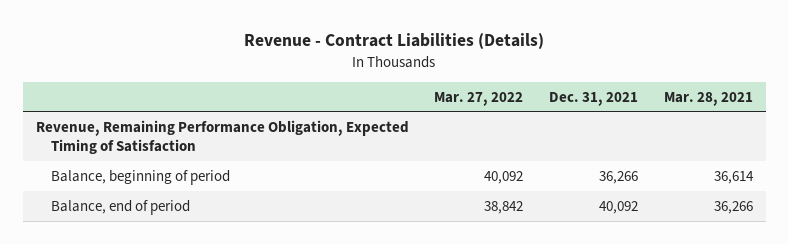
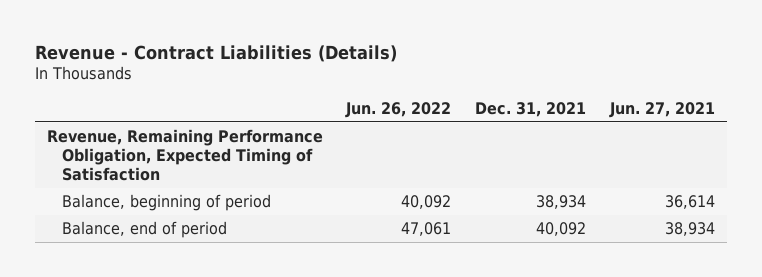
[434,91,524,106] Mar. 27, 2022 -> none
[663,91,753,106] Mar. 28, 2021 -> none
none -> [345,101,452,118] Jun. 26, 2022
none -> [609,101,716,118] Jun. 27, 2021
[599,170,639,184] 36,266 -> [536,195,587,210] 38,934

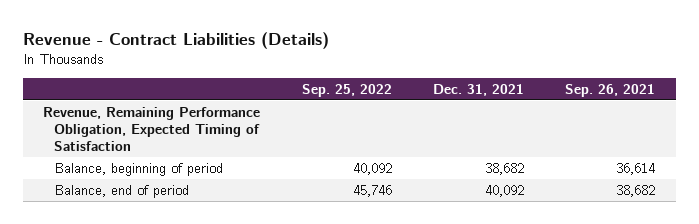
[345,101,452,118] Jun. 26, 2022 -> none
[609,101,716,118] Jun. 27, 2021 -> none
none -> [301,84,392,98] Sep. 25, 2022
none -> [565,84,656,98] Sep. 26, 2021
[536,195,587,210] 38,934 -> [484,162,524,175] 38,682

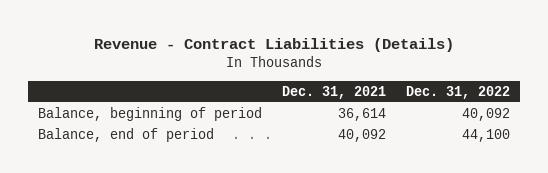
[301,84,392,98] Sep. 25, 2022 -> none
[565,84,656,98] Sep. 26, 2021 -> none
none -> [405,85,510,99] Dec. 31, 2022
[43,106,261,151] Revenue, Remaining Performance Obligation, Expected Timing of Satisfaction -> none
[484,162,524,175] 38,682 -> [338,107,387,121] 36,614

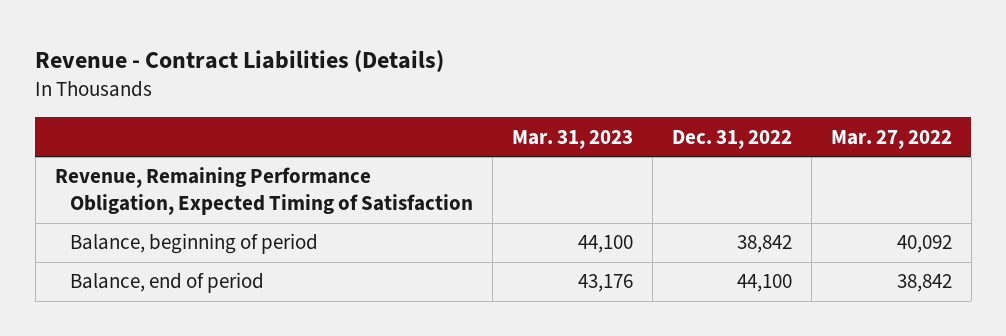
[282,85,387,99] Dec. 31, 2021 -> none
none -> [511,129,633,149] Mar. 31, 2023
none -> [830,129,952,149] Mar. 27, 2022
none -> [54,167,473,216] Revenue, Remaining Performance Obligation, Expected Timing of Satisfaction
[461,107,510,121] 40,092 -> [736,235,792,254] 38,842

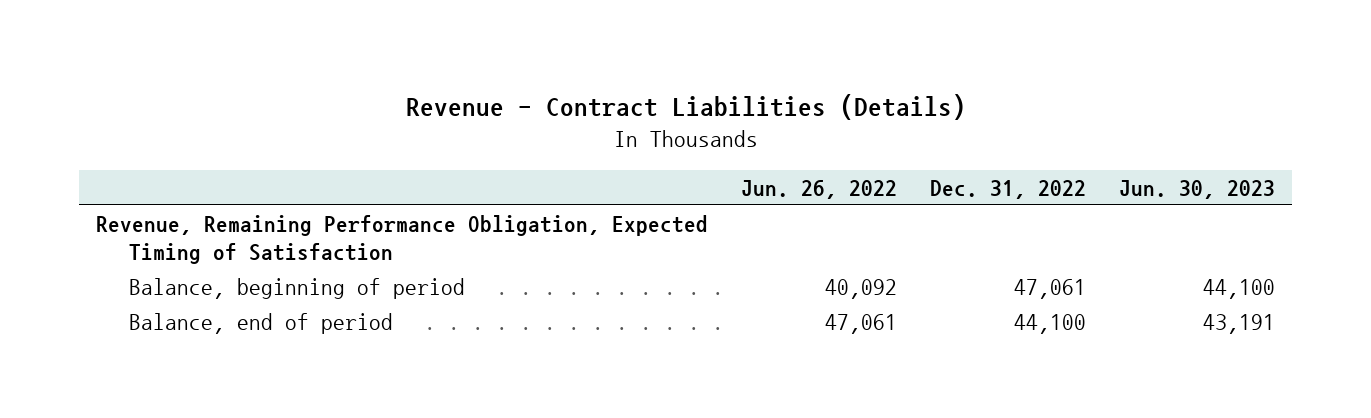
[511,129,633,149] Mar. 31, 2023 -> none
[830,129,952,149] Mar. 27, 2022 -> none
none -> [740,179,897,199] Jun. 26, 2022
none -> [1119,179,1276,199] Jun. 30, 2023
[736,235,792,254] 38,842 -> [1014,279,1087,300] 47,061

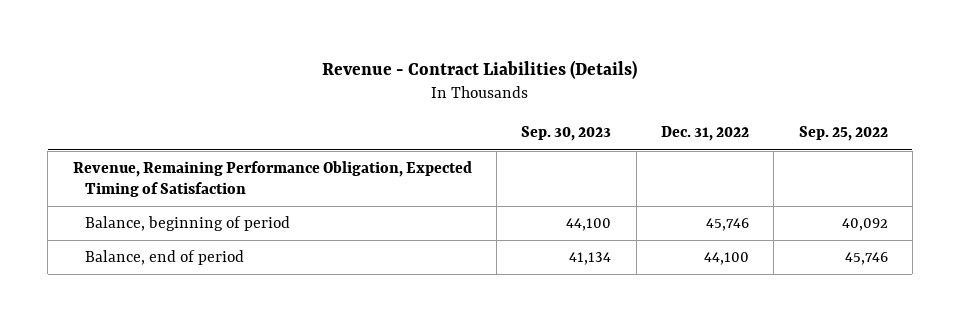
[740,179,897,199] Jun. 26, 2022 -> none
[1119,179,1276,199] Jun. 30, 2023 -> none
none -> [521,126,612,142] Sep. 30, 2023
none -> [798,126,888,142] Sep. 25, 2022
[1014,279,1087,300] 47,061 -> [705,218,749,232] 45,746

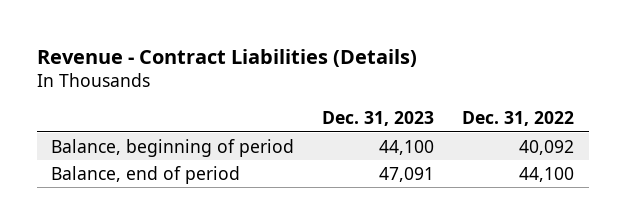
[521,126,612,142] Sep. 30, 2023 -> none
[798,126,888,142] Sep. 25, 2022 -> none
none -> [322,111,435,127] Dec. 31, 2023
[72,161,472,197] Revenue, Remaining Performance Obligation, Expected Timing of Satisfaction -> none
[705,218,749,232] 45,746 -> [519,139,575,155] 40,092

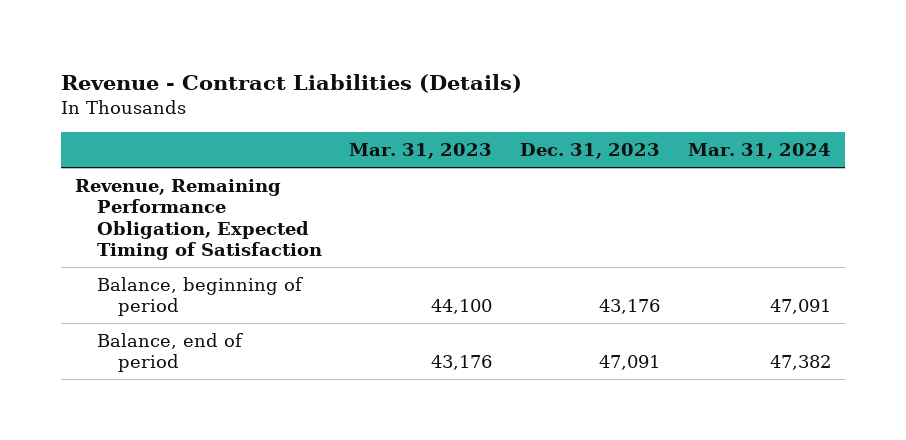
[462,111,575,127] Dec. 31, 2022 -> none
none -> [349,143,493,160] Mar. 31, 2023
none -> [687,143,831,160] Mar. 31, 2024
none -> [75,178,322,260] Revenue, Remaining Performance Obligation, Expected Timing of Satisfaction
[379,139,435,155] 44,100 -> [599,299,661,315] 43,176

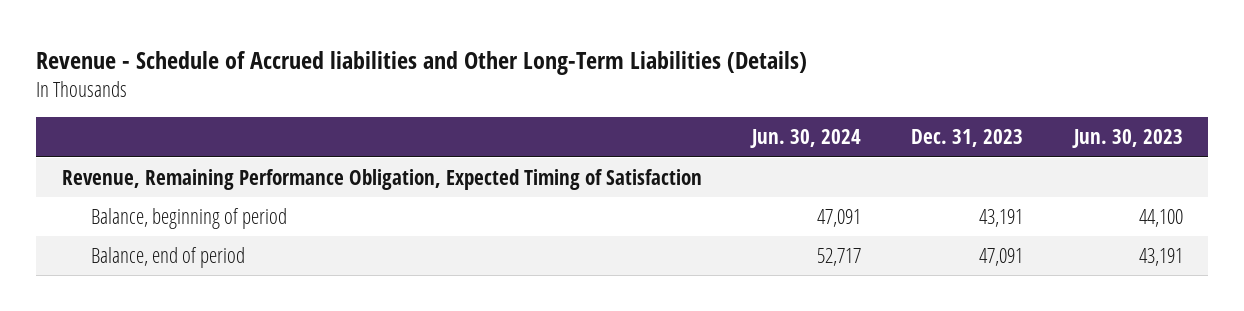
[61,73,523,93] Revenue - Contract Liabilities (Details) -> [36,50,808,75] Revenue - Schedule of Accrued liabilities and Other Long-Term Liabilities (Details)
[349,143,493,160] Mar. 31, 2023 -> none
[687,143,831,160] Mar. 31, 2024 -> none
none -> [749,129,861,149] Jun. 30, 2024
none -> [1071,129,1183,149] Jun. 30, 2023
[599,299,661,315] 43,176 -> [979,209,1024,228] 43,191

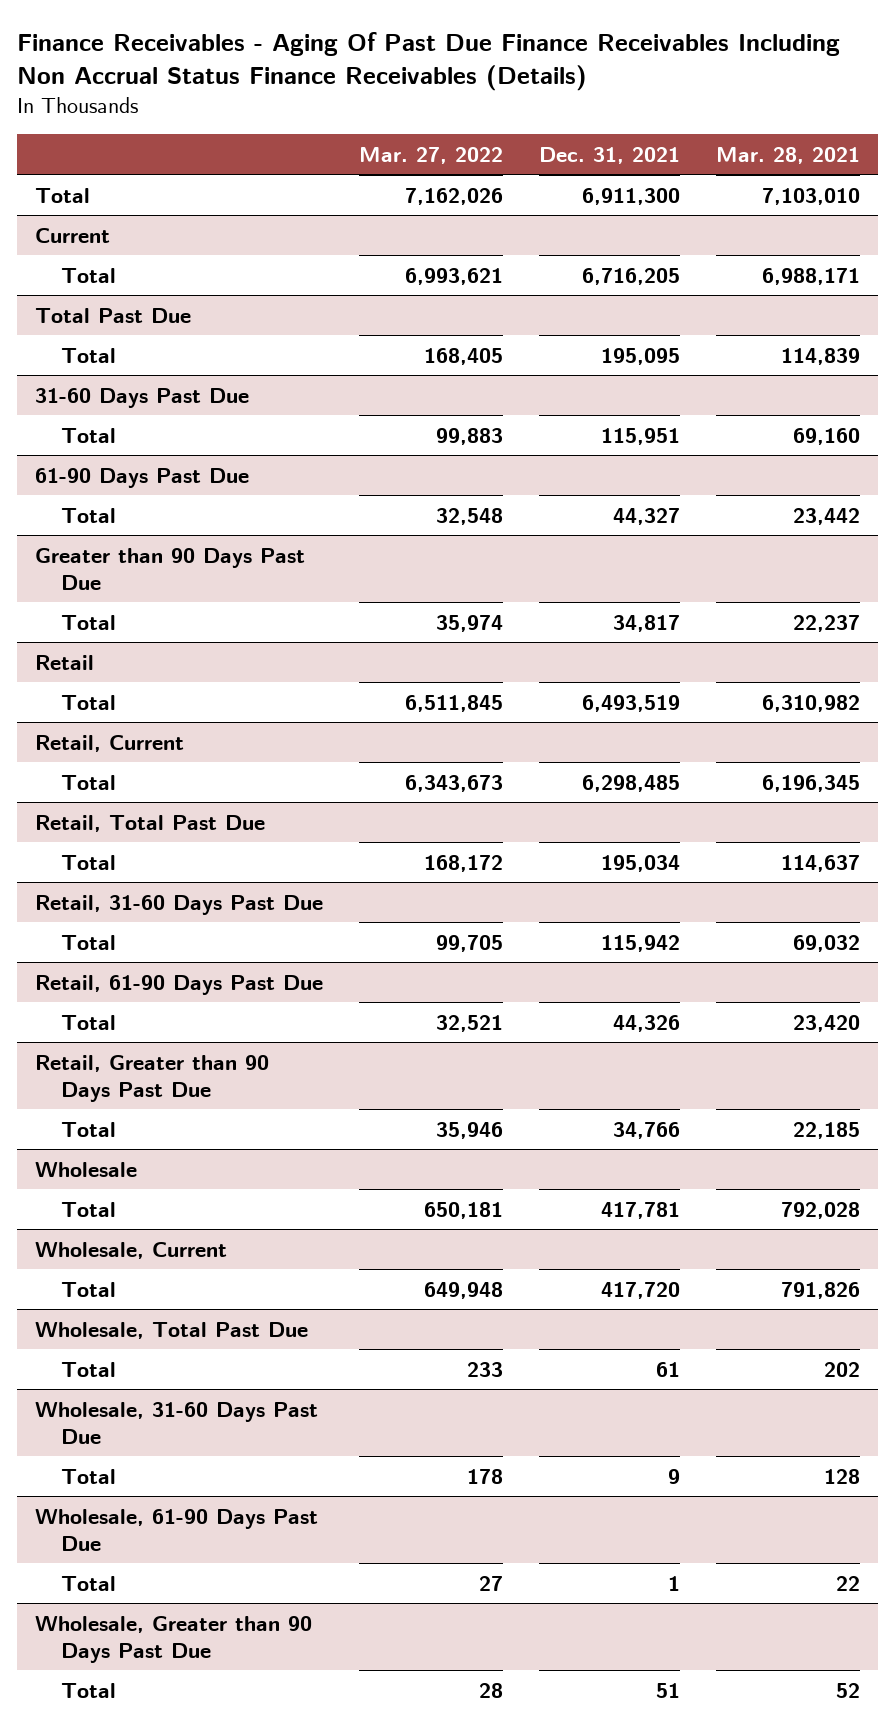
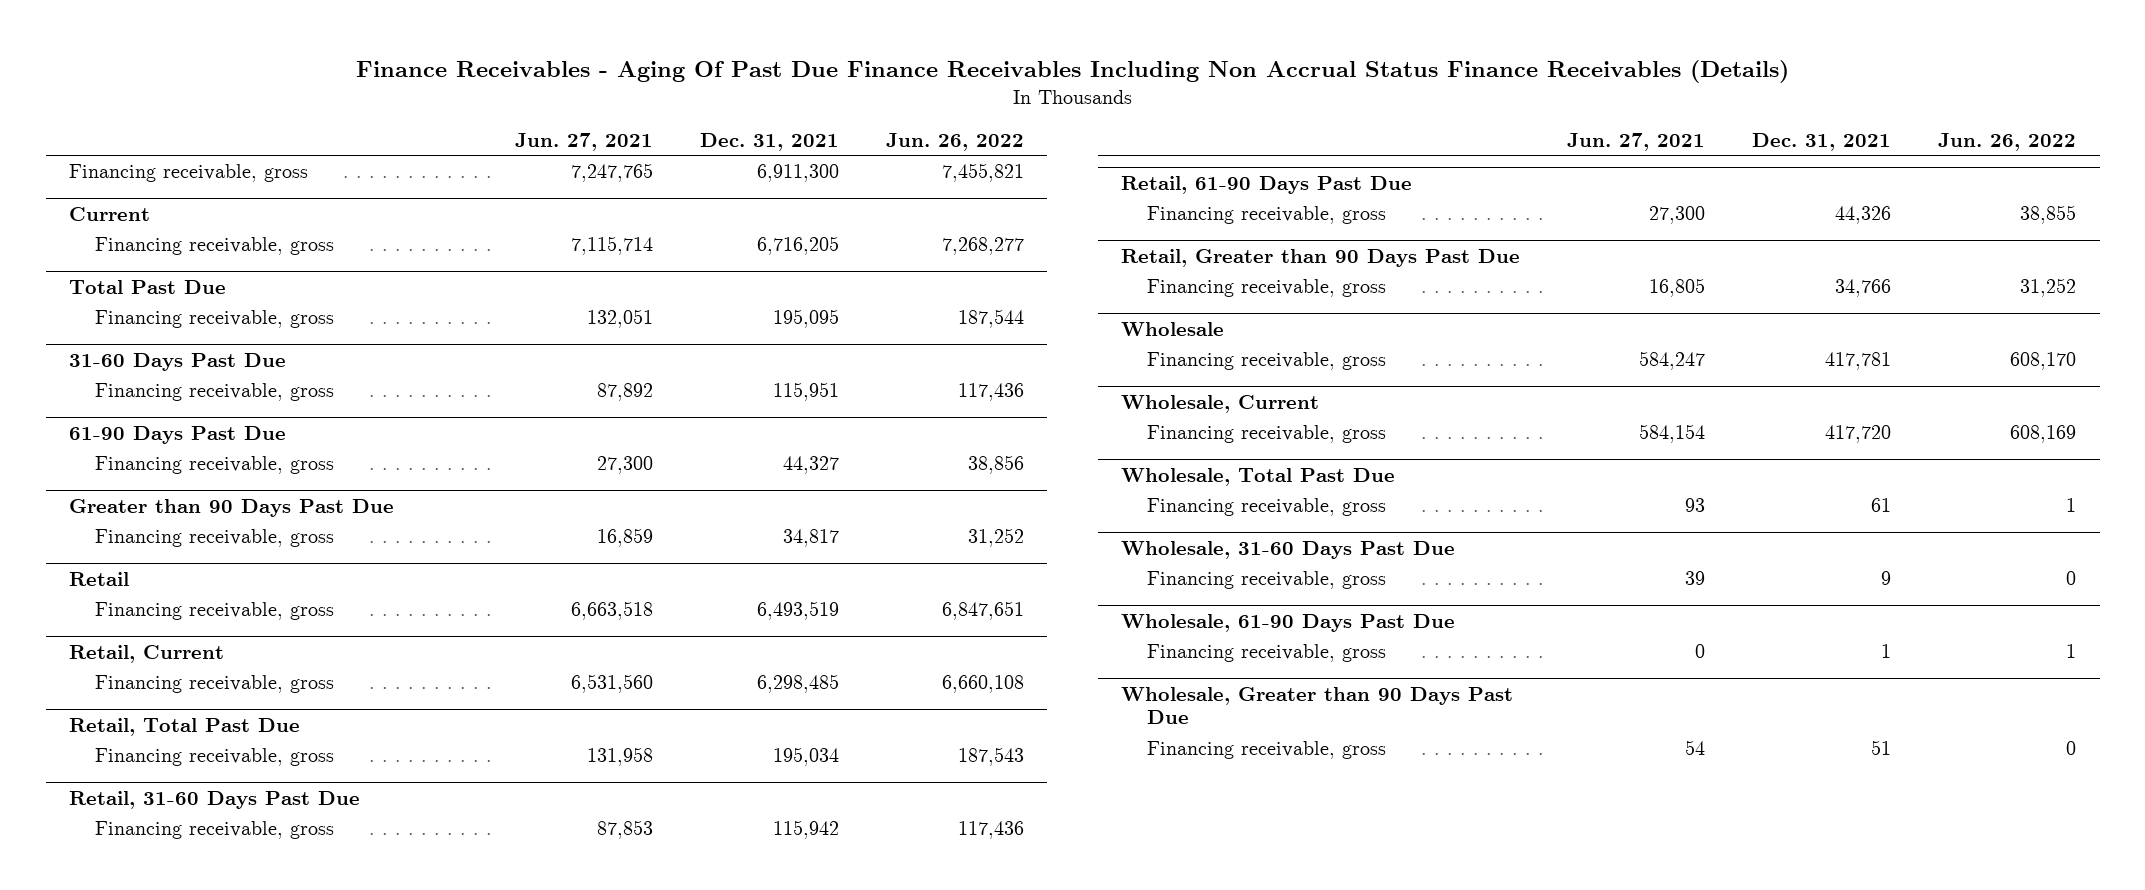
[359,146,504,164] Mar. 27, 2022 -> none
[716,146,861,164] Mar. 28, 2021 -> none
none -> [514,132,653,151] Jun. 27, 2021
none -> [885,132,1024,151] Jun. 26, 2022
[35,187,91,203] Total -> [69,164,309,183] Financing receivable, gross
[60,267,116,283] Total -> [95,237,335,256] Financing receivable, gross
[60,347,116,363] Total -> [95,310,335,329] Financing receivable, gross
[60,427,116,443] Total -> [95,383,335,402] Financing receivable, gross
[60,507,116,523] Total -> [95,456,335,475] Financing receivable, gross
[60,614,116,630] Total -> [95,529,335,548] Financing receivable, gross
[60,694,116,710] Total -> [95,602,335,621] Financing receivable, gross
[60,774,116,790] Total -> [95,675,335,694] Financing receivable, gross
[60,854,116,870] Total -> [95,748,335,767] Financing receivable, gross
[60,934,116,950] Total -> [95,821,335,840] Financing receivable, gross
[60,1014,116,1030] Total -> [1147,206,1387,225] Financing receivable, gross
[60,1121,116,1137] Total -> [1147,279,1387,298] Financing receivable, gross
[60,1201,116,1217] Total -> [1147,352,1387,371] Financing receivable, gross
[60,1281,116,1297] Total -> [1147,425,1387,444] Financing receivable, gross
[60,1361,116,1377] Total -> none
none -> [1147,498,1387,517] Financing receivable, gross
[60,1468,116,1484] Total -> none
none -> [1147,571,1387,590] Financing receivable, gross
[60,1575,116,1591] Total -> none
none -> [1147,644,1387,663] Financing receivable, gross
[60,1682,116,1698] Total -> none
none -> [1147,741,1387,760] Financing receivable, gross

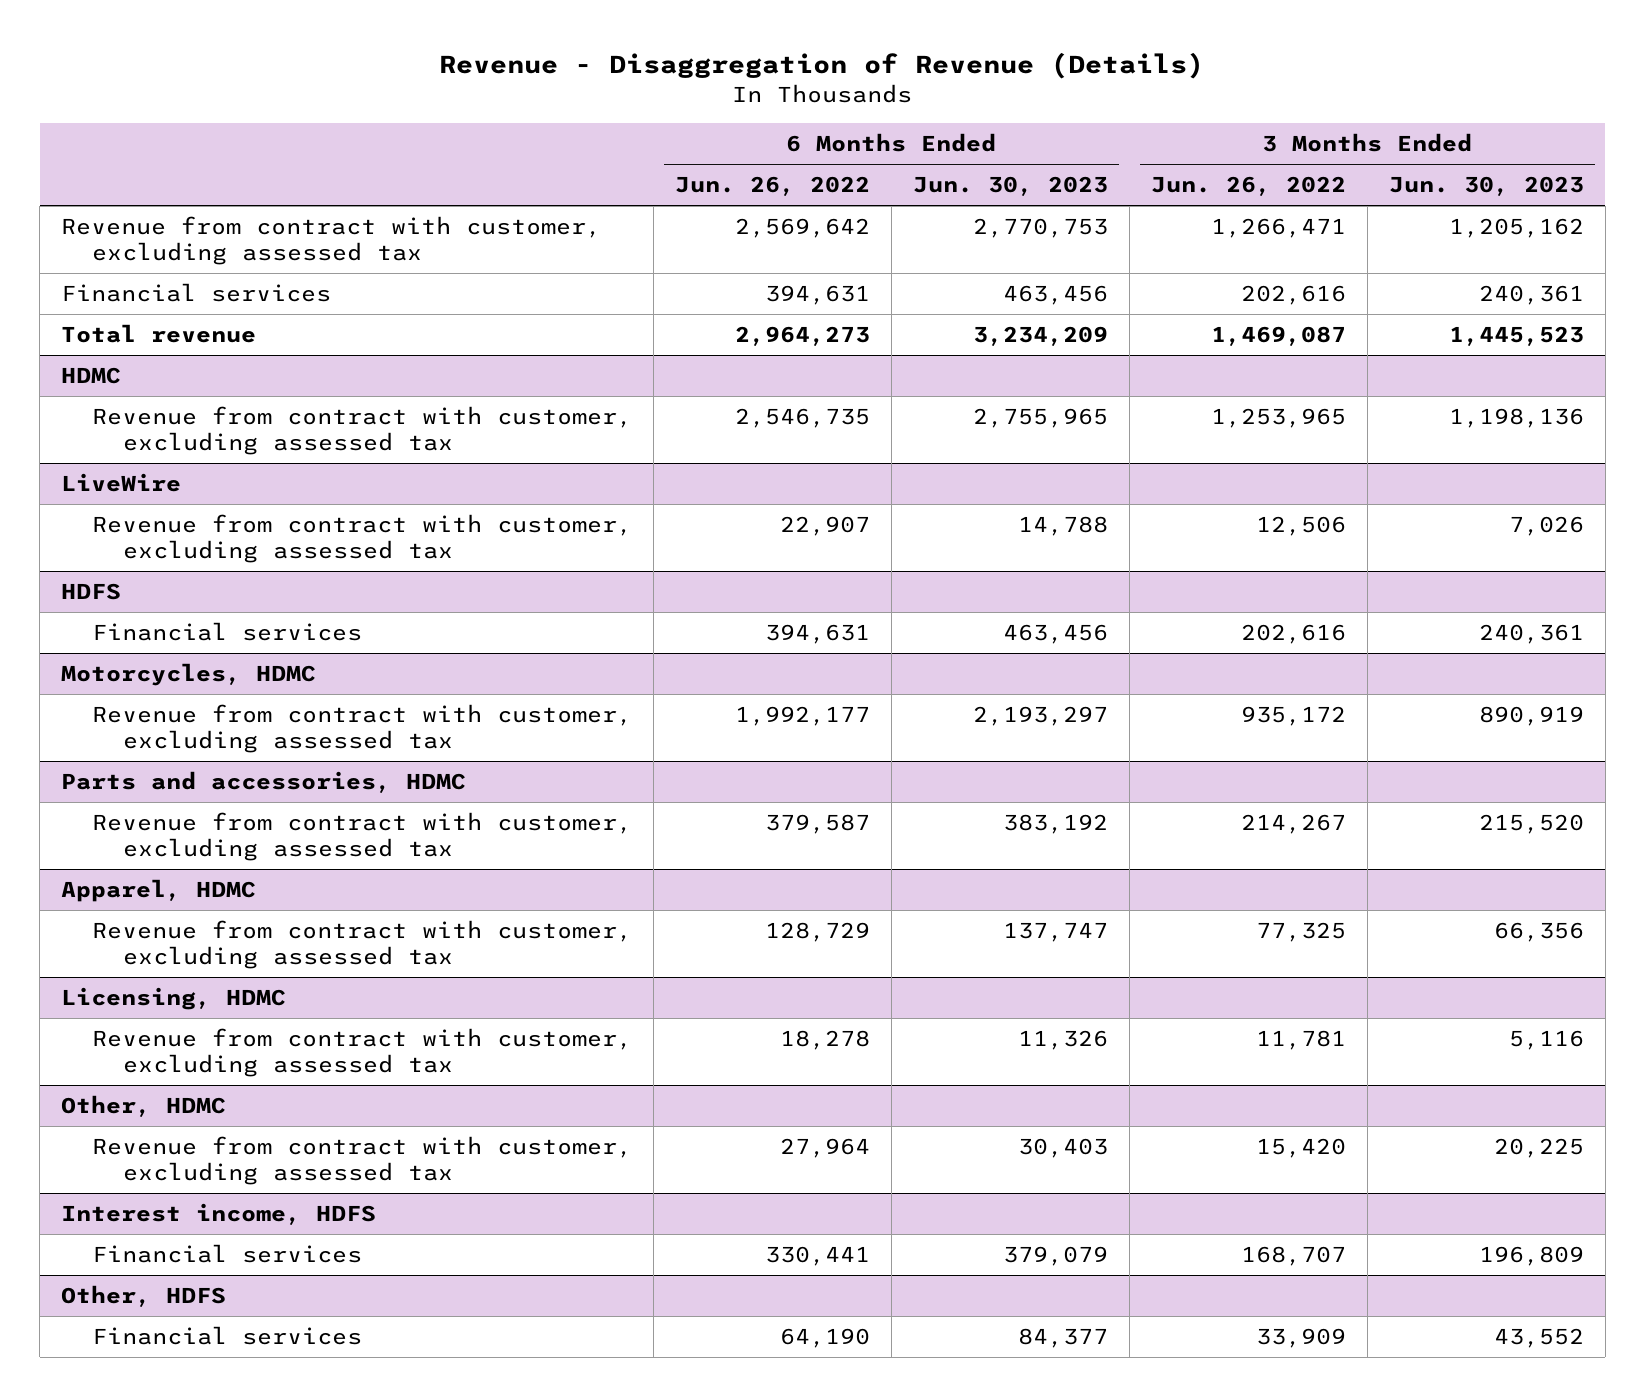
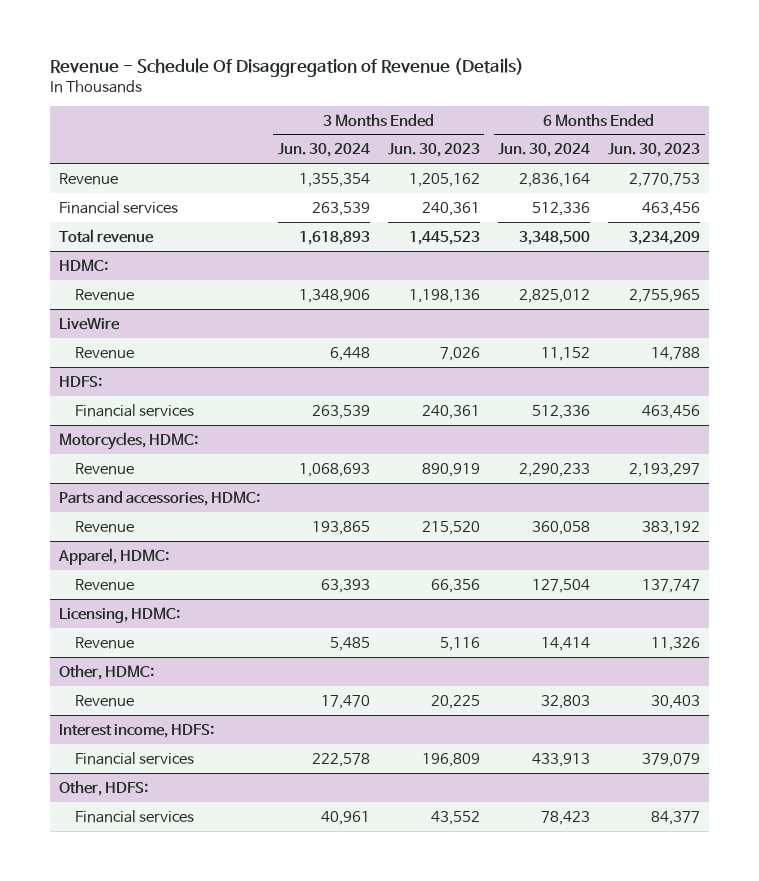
[439,51,1205,79] Revenue - Disaggregation of Revenue (Details) -> [49,58,524,78] Revenue - Schedule Of Disaggregation of Revenue (Details)
[674,176,870,197] Jun. 26, 2022 -> none
[1150,176,1346,197] Jun. 26, 2022 -> none
none -> [277,143,370,158] Jun. 30, 2024
none -> [498,143,591,158] Jun. 30, 2024
[61,216,602,266] Revenue from contract with customer, excluding assessed tax -> [58,172,118,185] Revenue
[61,367,122,385] HDMC -> [58,258,108,271] HDMC:
[91,406,632,456] Revenue from contract with customer, excluding assessed tax -> [74,288,134,301] Revenue
[91,514,632,564] Revenue from contract with customer, excluding assessed tax -> [74,346,134,359] Revenue
[61,583,122,601] HDFS -> [58,375,102,387] HDFS:
[61,663,317,687] Motorcycles, HDMC -> [58,431,198,450] Motorcycles, HDMC:
[91,704,632,754] Revenue from contract with customer, excluding assessed tax -> [74,462,134,475] Revenue
[61,771,467,794] Parts and accessories, HDMC -> [58,490,260,506] Parts and accessories, HDMC:
[91,812,632,862] Revenue from contract with customer, excluding assessed tax -> [74,520,134,533] Revenue
[61,879,257,903] Apparel, HDMC -> [57,547,169,565] Apparel, HDMC:
[91,920,632,970] Revenue from contract with customer, excluding assessed tax -> [74,578,134,591] Revenue
[61,987,287,1011] Licensing, HDMC -> [58,606,180,623] Licensing, HDMC:
[91,1028,632,1078] Revenue from contract with customer, excluding assessed tax -> [74,636,134,649] Revenue
[61,1095,227,1118] Other, HDMC -> [58,664,154,680] Other, HDMC:
[91,1136,632,1186] Revenue from contract with customer, excluding assessed tax -> [74,694,134,707] Revenue
[61,1203,377,1226] Interest income, HDFS -> [58,723,214,738] Interest income, HDFS:
[61,1285,227,1308] Other, HDFS -> [58,780,148,796] Other, HDFS:

